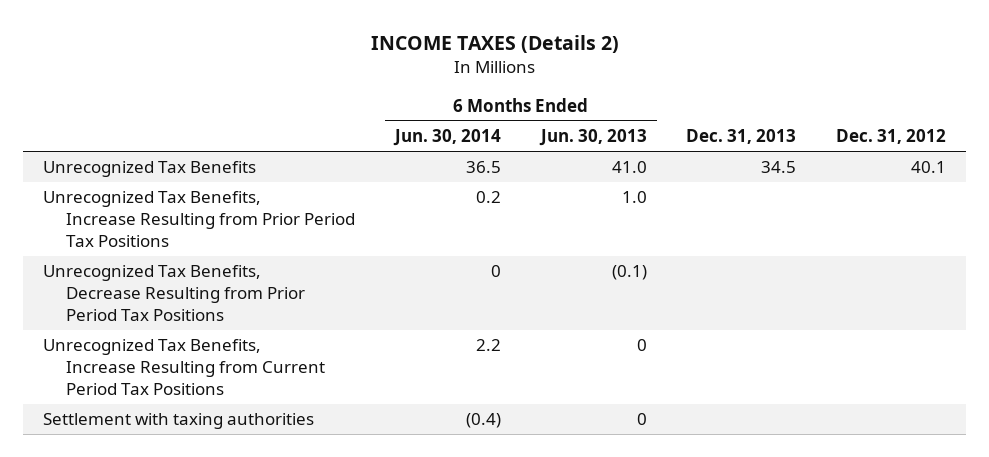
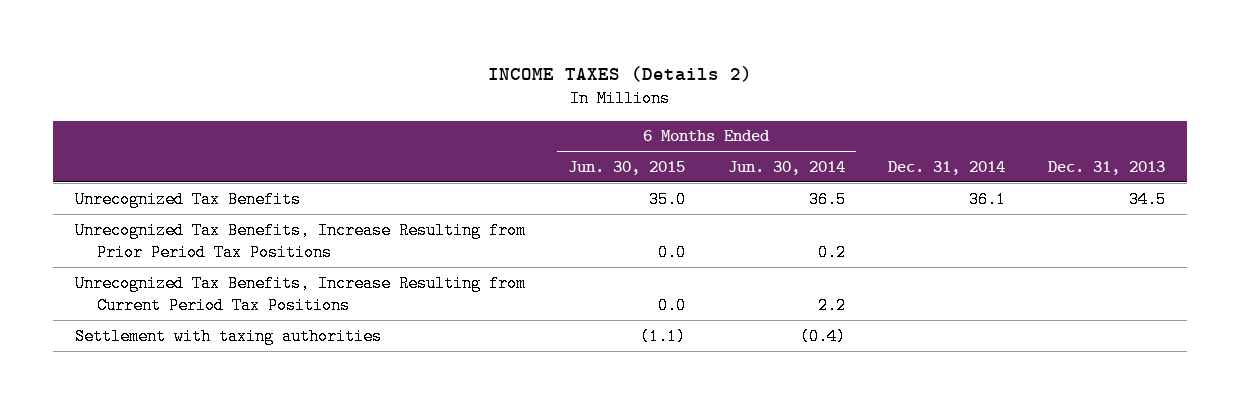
[538,129,647,147] Jun. 30, 2013 -> none
[835,129,946,145] Dec. 31, 2012 -> none
none -> [567,160,685,175] Jun. 30, 2015
none -> [888,160,1006,175] Dec. 31, 2014
[43,265,306,322] Unrecognized Tax Benefits, Decrease Resulting from Prior Period Tax Positions -> none

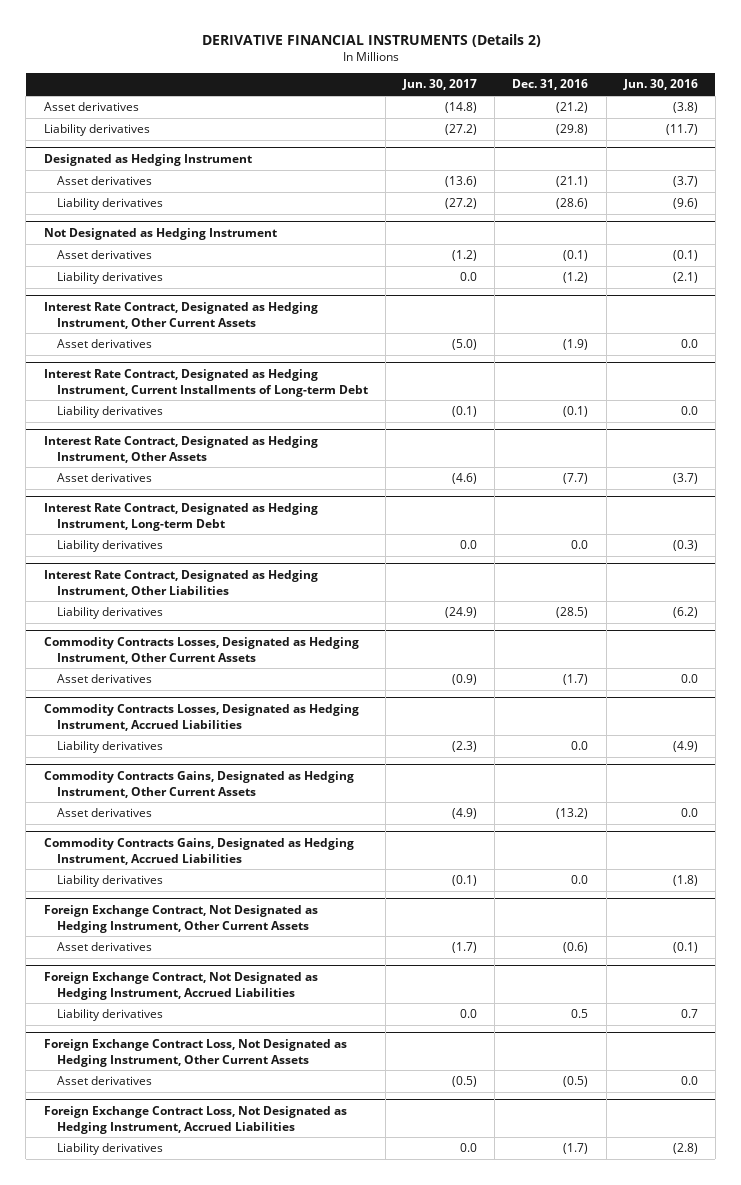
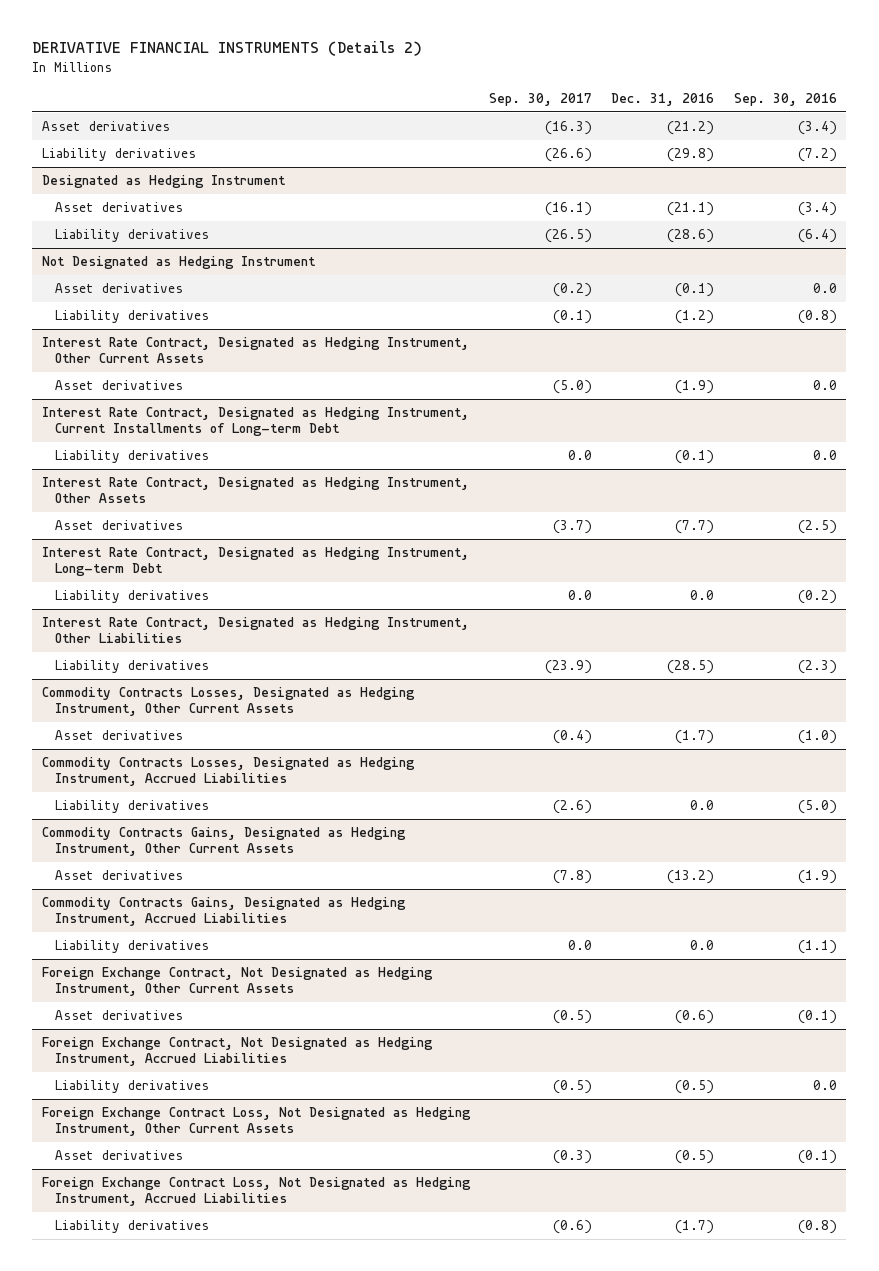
[401,79,477,91] Jun. 30, 2017 -> none
[622,79,698,91] Jun. 30, 2016 -> none
none -> [489,93,593,107] Sep. 30, 2017
none -> [733,93,837,107] Sep. 30, 2016
[571,1009,589,1019] 0.5 -> [675,1079,715,1094] (0.5)

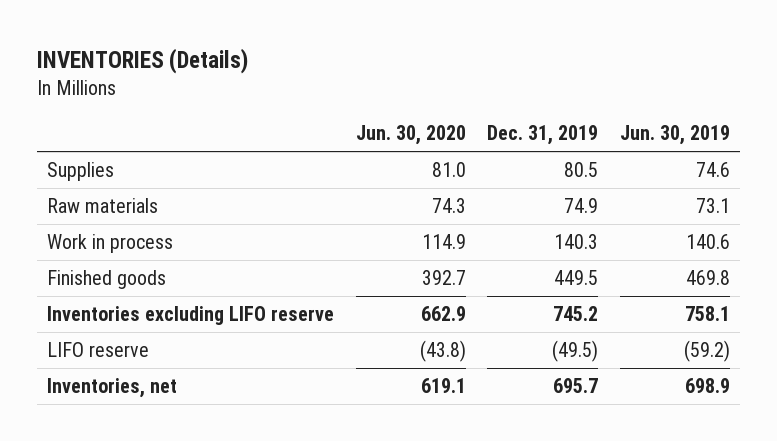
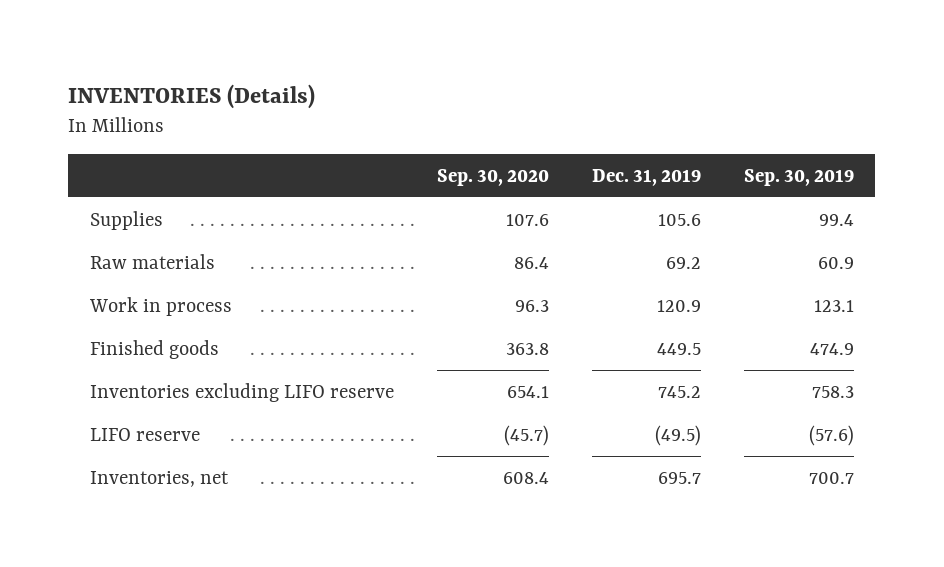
[355,125,466,146] Jun. 30, 2020 -> none
[619,125,730,146] Jun. 30, 2019 -> none
none -> [436,168,549,186] Sep. 30, 2020
none -> [743,168,854,186] Sep. 30, 2019
[564,162,599,178] 80.5 -> [657,213,701,226] 105.6
[564,198,599,214] 74.9 -> [665,256,701,269] 69.2
[554,234,599,250] 140.3 -> [656,299,701,312] 120.9

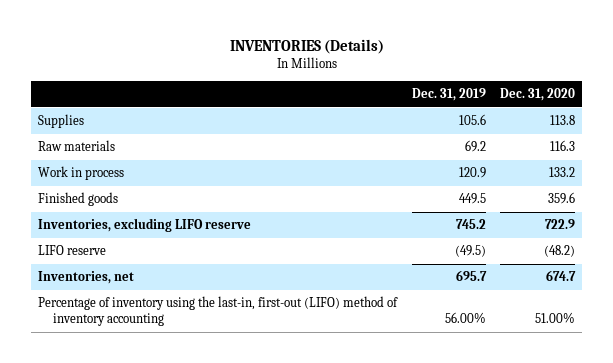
[436,168,549,186] Sep. 30, 2020 -> none
[743,168,854,186] Sep. 30, 2019 -> none
none -> [499,88,575,102] Dec. 31, 2020
[89,382,394,402] Inventories excluding LIFO reserve -> [38,218,252,233] Inventories, excluding LIFO reserve
none -> [38,296,399,327] Percentage of inventory using the last-in, first-out (LIFO) method of inventory accounting

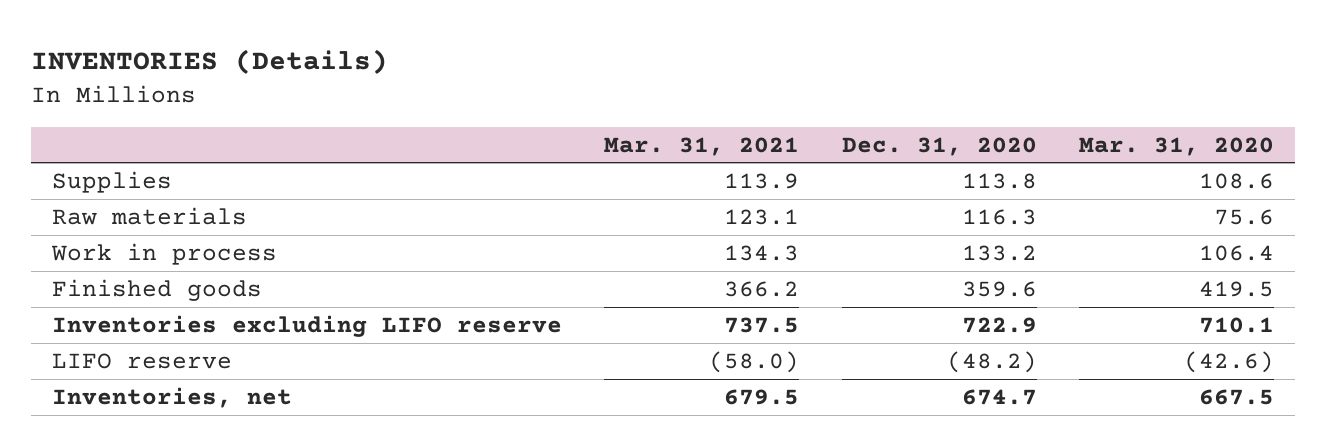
[411,88,486,102] Dec. 31, 2019 -> none
none -> [604,136,800,156] Mar. 31, 2021
none -> [1078,136,1274,156] Mar. 31, 2020
[38,218,252,233] Inventories, excluding LIFO reserve -> [52,314,563,337] Inventories excluding LIFO reserve
[38,296,399,327] Percentage of inventory using the last-in, first-out (LIFO) method of inventory accounting -> none

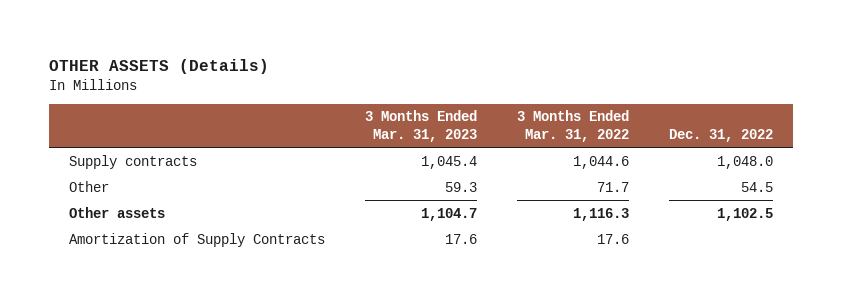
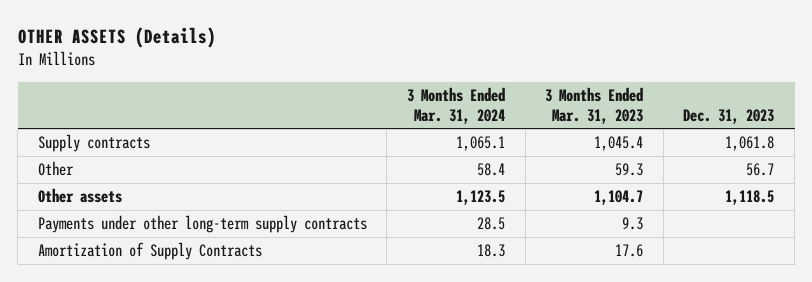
[517,110,630,143] 3 Months Ended Mar. 31, 2022 -> none
[669,129,774,143] Dec. 31, 2022 -> none
none -> [407,87,506,124] 3 Months Ended Mar. 31, 2024
none -> [683,108,775,124] Dec. 31, 2023
none -> [37,215,367,234] Payments under other long-term supply contracts

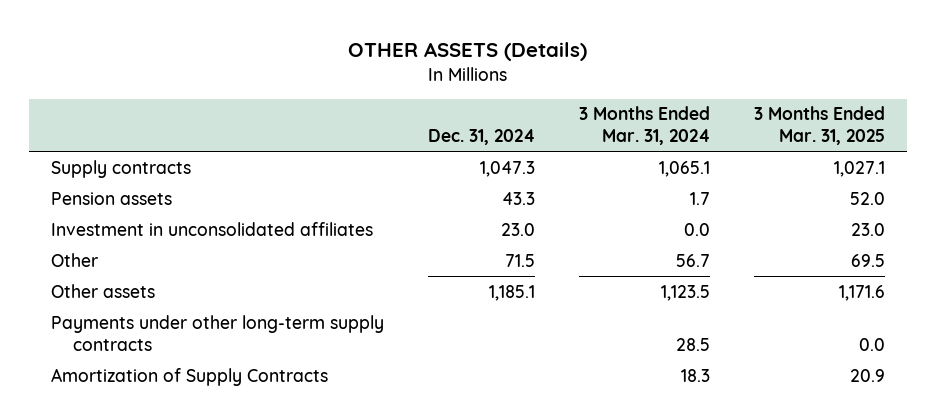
[545,87,644,124] 3 Months Ended Mar. 31, 2023 -> none
[683,108,775,124] Dec. 31, 2023 -> none
none -> [428,129,536,146] Dec. 31, 2024
none -> [754,106,886,146] 3 Months Ended Mar. 31, 2025
none -> [51,191,173,205] Pension assets
none -> [51,221,374,236] Investment in unconsolidated affiliates
[477,163,506,177] 58.4 -> [676,253,711,267] 56.7

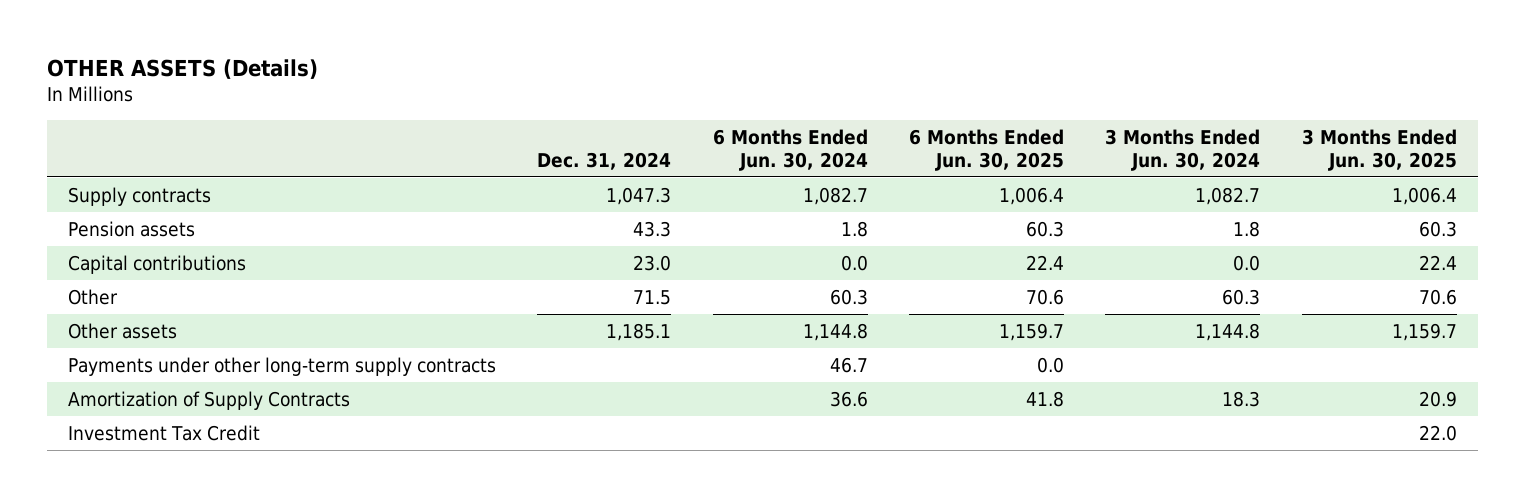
[579,106,711,146] 3 Months Ended Mar. 31, 2024 -> none
[754,106,886,146] 3 Months Ended Mar. 31, 2025 -> none
none -> [712,128,868,171] 6 Months Ended Jun. 30, 2024
none -> [909,128,1065,171] 6 Months Ended Jun. 30, 2025
none -> [1105,128,1261,171] 3 Months Ended Jun. 30, 2024
none -> [1301,128,1457,171] 3 Months Ended Jun. 30, 2025
[51,221,374,236] Investment in unconsolidated affiliates -> [67,254,246,274] Capital contributions
none -> [67,424,260,441] Investment Tax Credit

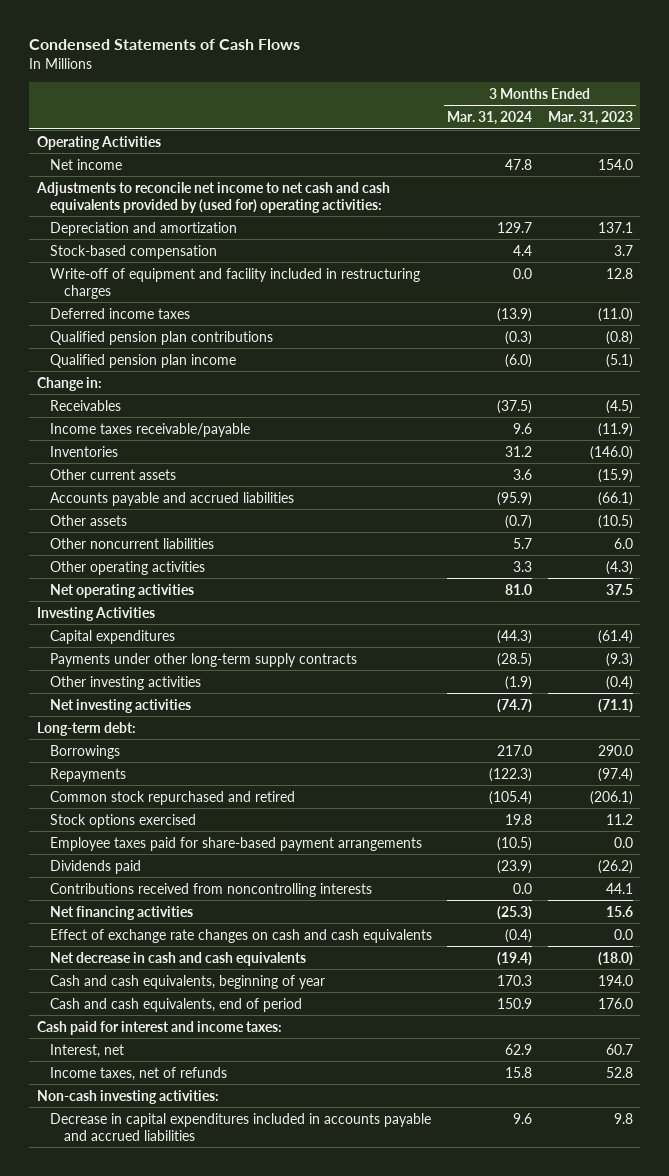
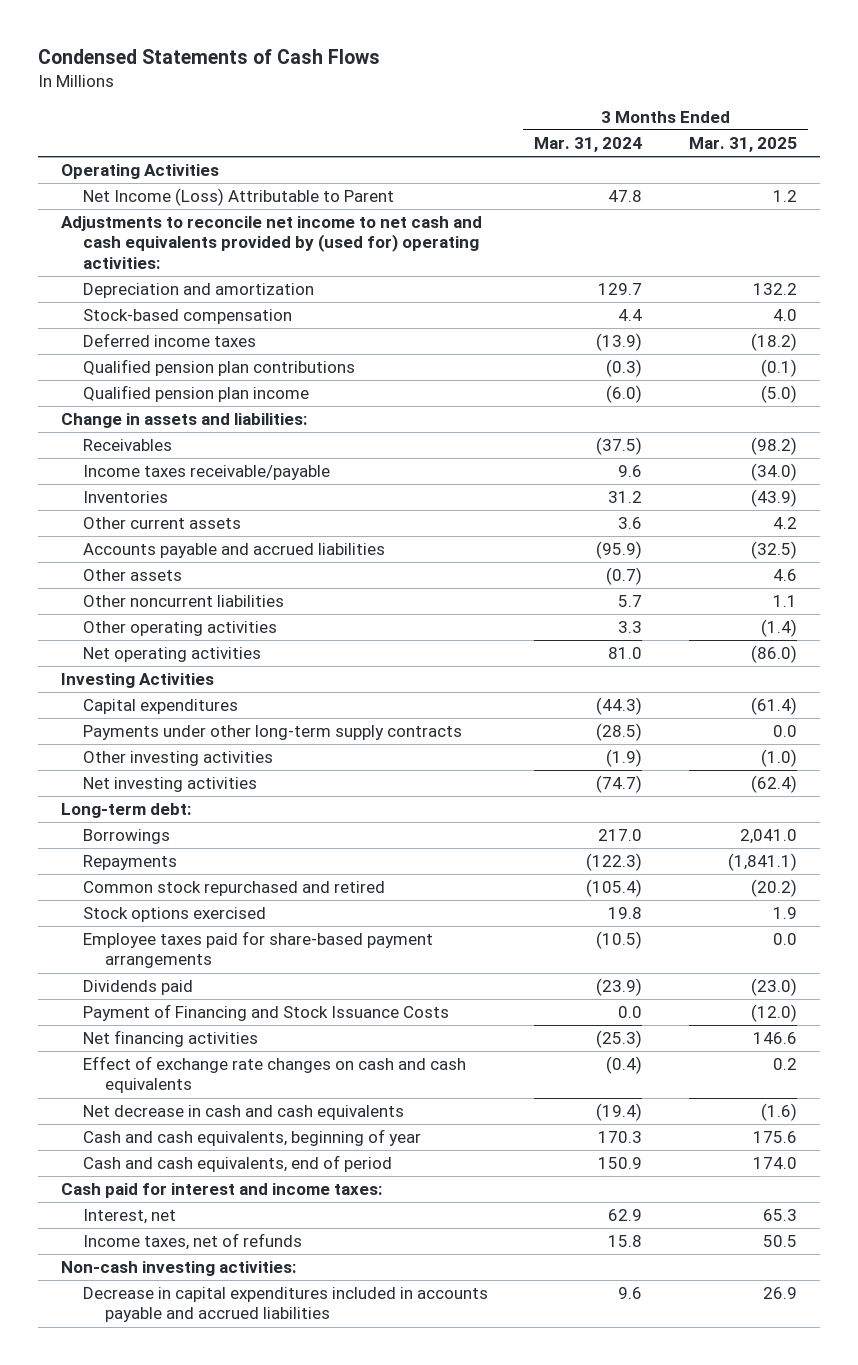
[547,111,633,126] Mar. 31, 2023 -> none
none -> [688,136,797,152] Mar. 31, 2025
[50,158,123,170] Net income -> [82,188,394,207] Net Income (Loss) Attributable to Parent
[50,267,421,299] Write-off of equipment and facility included in restructuring charges -> none
[36,376,102,391] Change in: -> [60,413,307,429] Change in assets and liabilities:
[50,882,373,897] Contributions received from noncontrolling interests -> none
none -> [82,1004,449,1022] Payment of Financing and Stock Issuance Costs

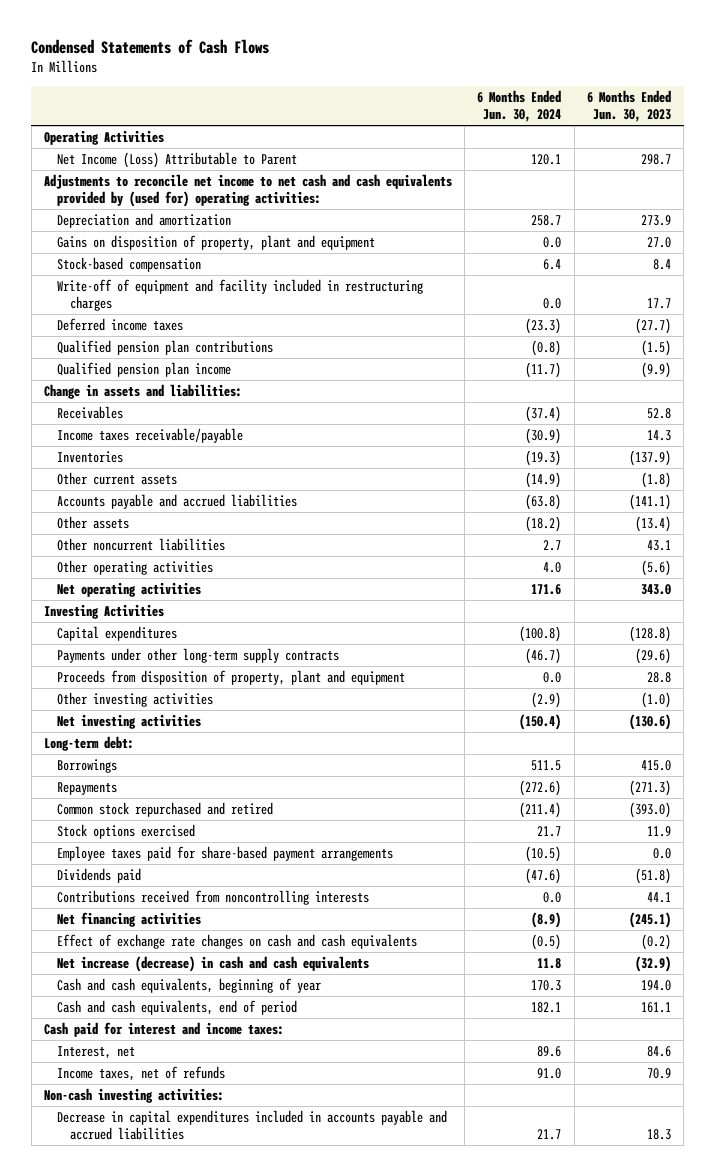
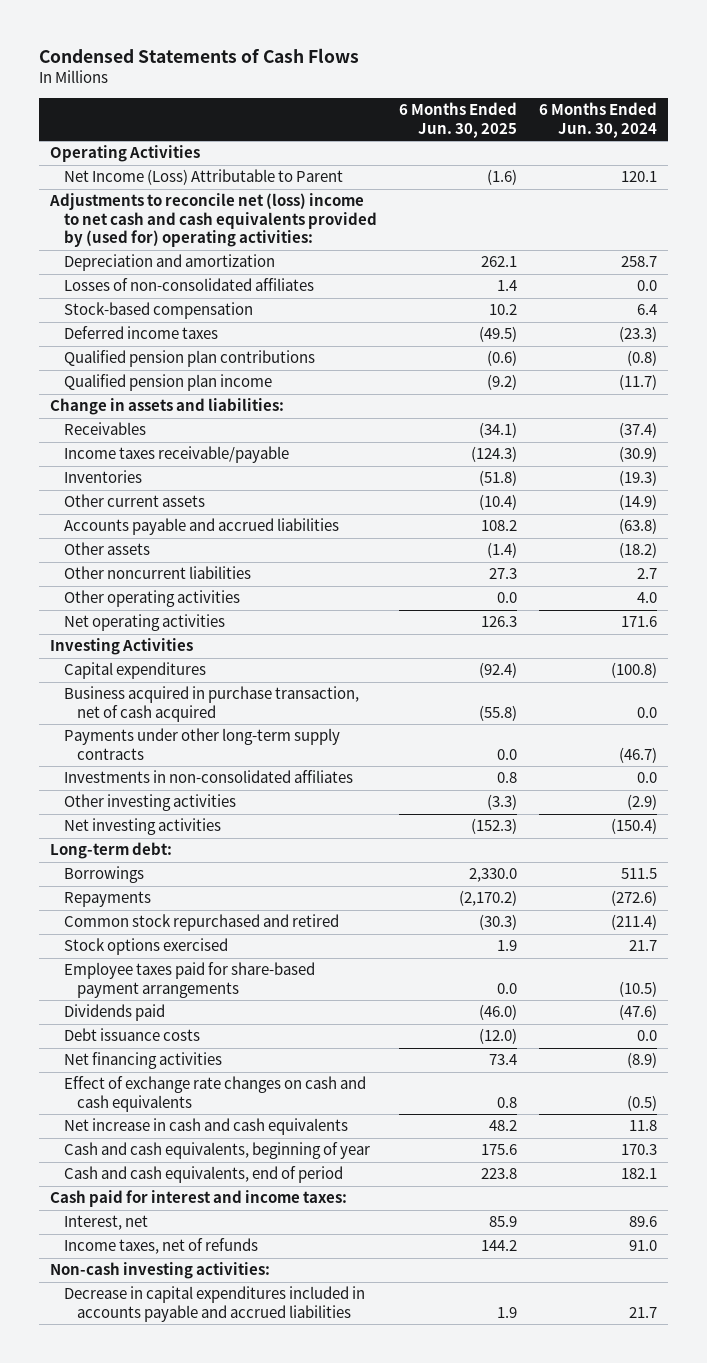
[586,90,671,123] 6 Months Ended Jun. 30, 2023 -> none
none -> [398,102,517,138] 6 Months Ended Jun. 30, 2025
[43,173,452,207] Adjustments to reconcile net income to net cash and cash equivalents provided by (used for) operating activities: -> [49,193,377,248] Adjustments to reconcile net (loss) income to net cash and cash equivalents provided by (used for) operating activities:
[57,234,376,250] Gains on disposition of property, plant and equipment -> none
none -> [63,278,314,292] Losses of non-consolidated affiliates
[57,278,424,311] Write-off of equipment and facility included in restructuring charges -> none
none -> [63,686,359,722] Business acquired in purchase transaction, net of cash acquired
[57,669,406,685] Proceeds from disposition of property, plant and equipment -> none
none -> [63,770,353,784] Investments in non-consolidated affiliates
[57,889,370,905] Contributions received from noncontrolling interests -> none
none -> [63,1028,200,1042] Debt issuance costs
[57,955,370,972] Net increase (decrease) in cash and cash equivalents -> [63,1118,348,1136] Net increase in cash and cash equivalents

